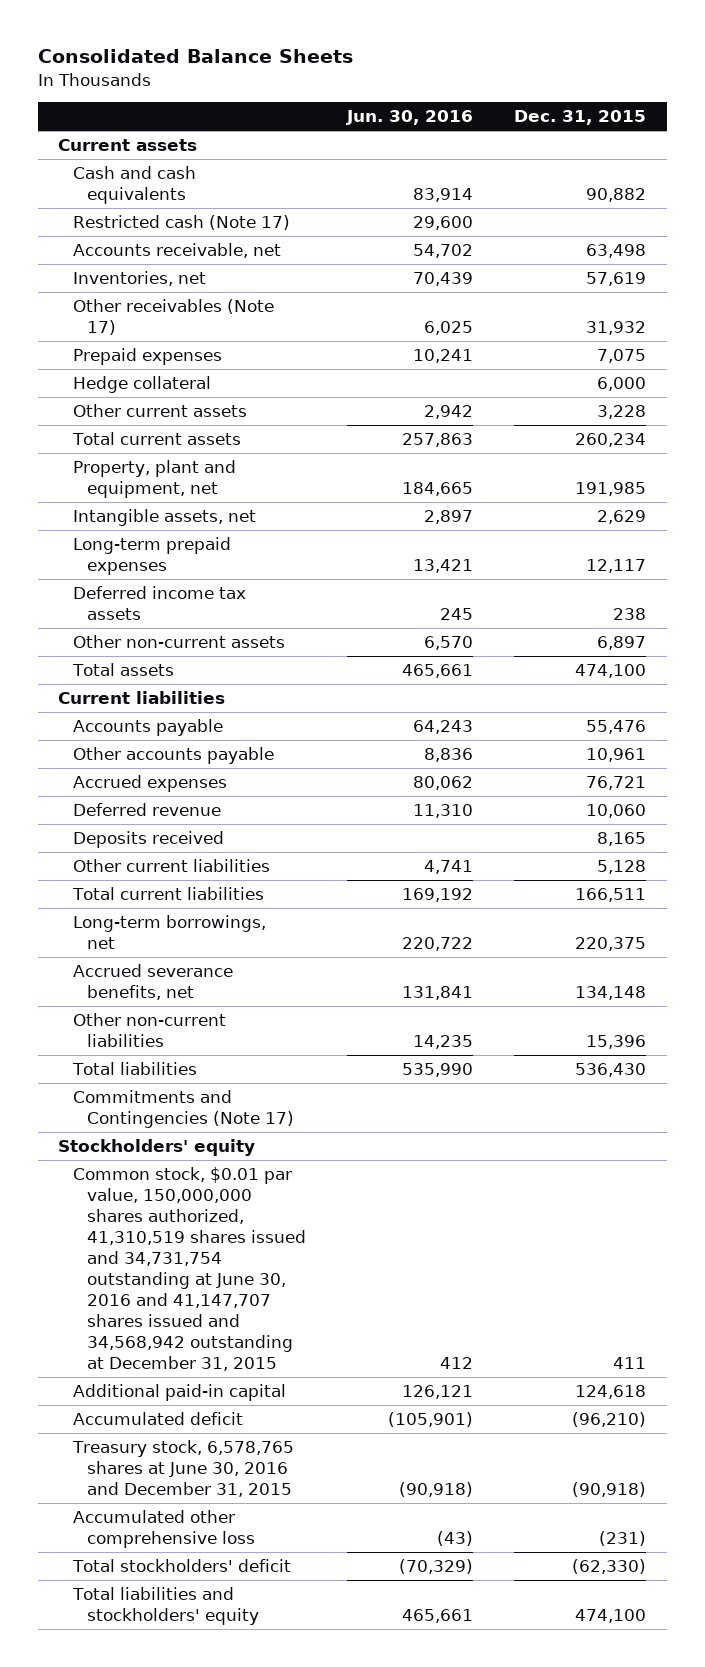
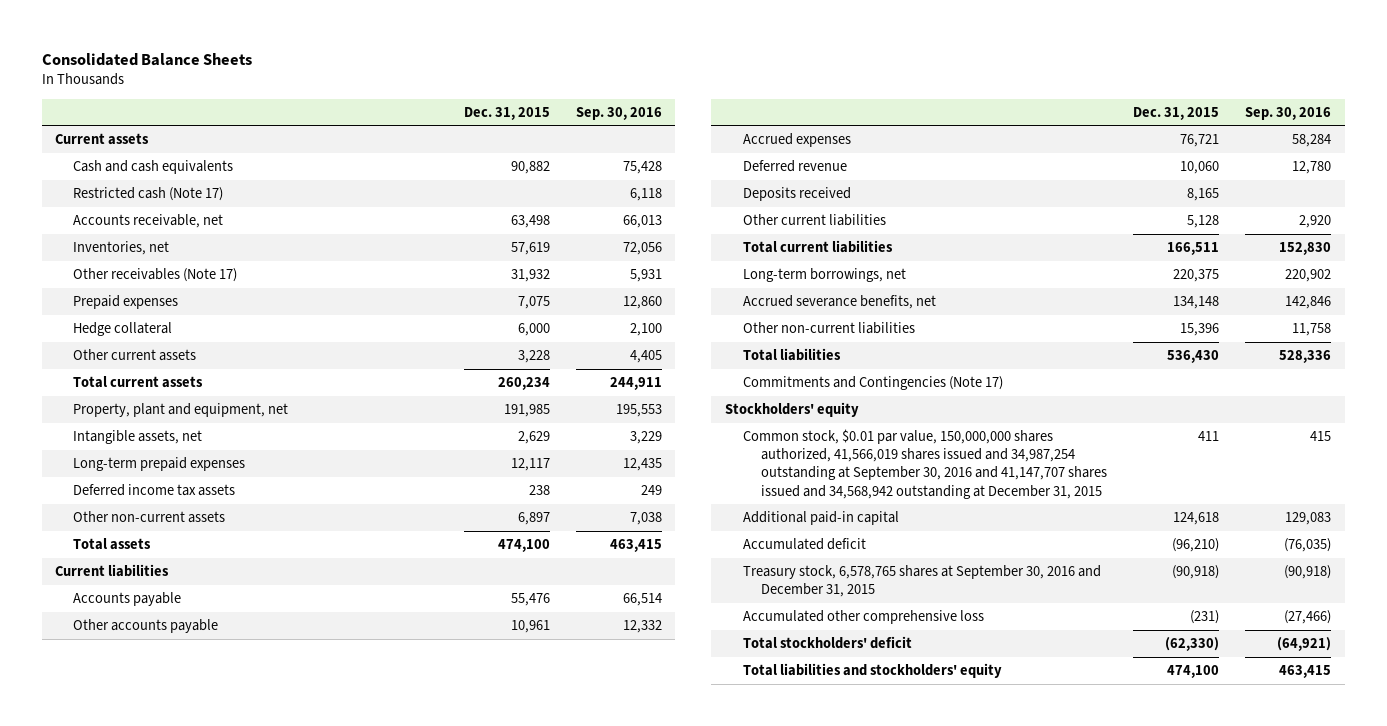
[346,110,474,126] Jun. 30, 2016 -> none
none -> [575,106,662,120] Sep. 30, 2016
[72,1166,307,1372] Common stock, $0.01 par value, 150,000,000 shares authorized, 41,310,519 shares issued and 34,731,754 outstanding at June 30, 2016 and 41,147,707 shares issued and 34,568,942 outstanding at December 31, 2015 -> [742,429,1107,499] Common stock, $0.01 par value, 150,000,000 shares authorized, 41,566,019 shares issued and 34,987,254 outstanding at September 30, 2016 and 41,147,707 shares issued and 34,568,942 outstanding at December 31, 2015
[71,1439,294,1497] Treasury stock, 6,578,765 shares at June 30, 2016 and December 31, 2015 -> [742,565,1101,598] Treasury stock, 6,578,765 shares at September 30, 2016 and December 31, 2015

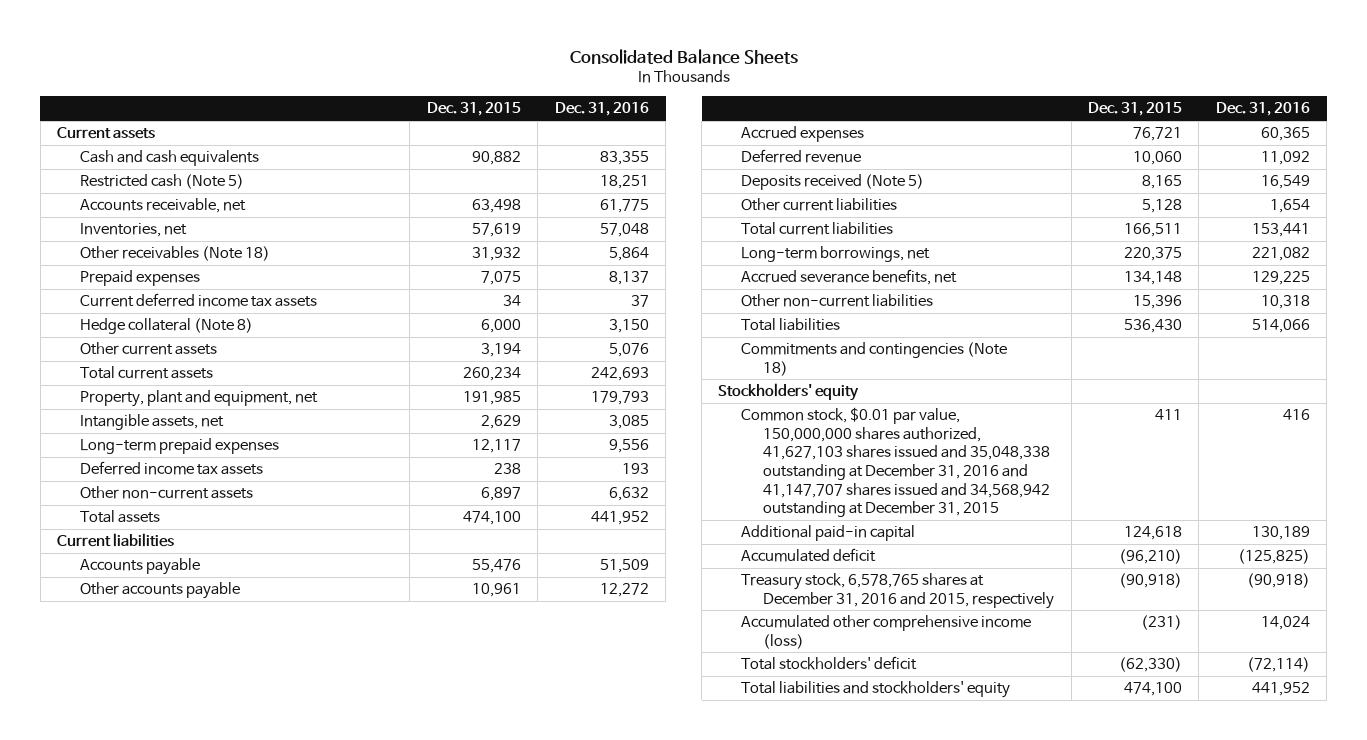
[575,106,662,120] Sep. 30, 2016 -> none
none -> [554,102,649,117] Dec. 31, 2016
[73,187,224,202] Restricted cash (Note 17) -> [79,174,244,190] Restricted cash (Note 5)
[73,268,238,283] Other receivables (Note 17) -> [79,246,270,262] Other receivables (Note 18)
none -> [79,293,317,308] Current deferred income tax assets
[73,322,173,337] Hedge collateral -> [79,318,253,335] Hedge collateral (Note 8)
[517,350,550,364] 3,228 -> [480,343,521,358] 3,194
[742,187,851,202] Deposits received -> [740,174,924,191] Deposits received (Note 5)
[742,376,1003,391] Commitments and Contingencies (Note 17) -> [740,342,1007,376] Commitments and contingencies (Note 18)
[742,429,1107,499] Common stock, $0.01 par value, 150,000,000 shares authorized, 41,566,019 shares issued and 34,987,254 outstanding at September 30, 2016 and 41,147,707 shares issued and 34,568,942 outstanding at December 31, 2015 -> [740,407,1051,518] Common stock, $0.01 par value, 150,000,000 shares authorized, 41,627,103 shares issued and 35,048,338 outstanding at December 31, 2016 and 41,147,707 shares issued and 34,568,942 outstanding at December 31, 2015
[742,565,1101,598] Treasury stock, 6,578,765 shares at September 30, 2016 and December 31, 2015 -> [740,573,1055,609] Treasury stock, 6,578,765 shares at December 31, 2016 and 2015, respectively
[742,610,984,625] Accumulated other comprehensive loss -> [740,615,1031,649] Accumulated other comprehensive income (loss)

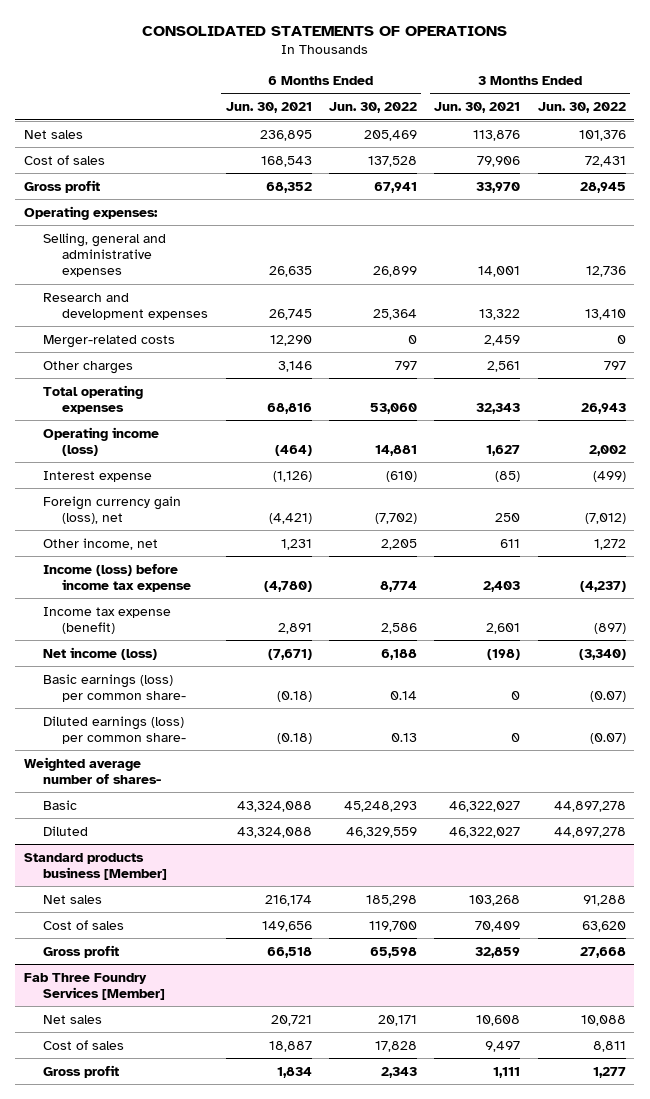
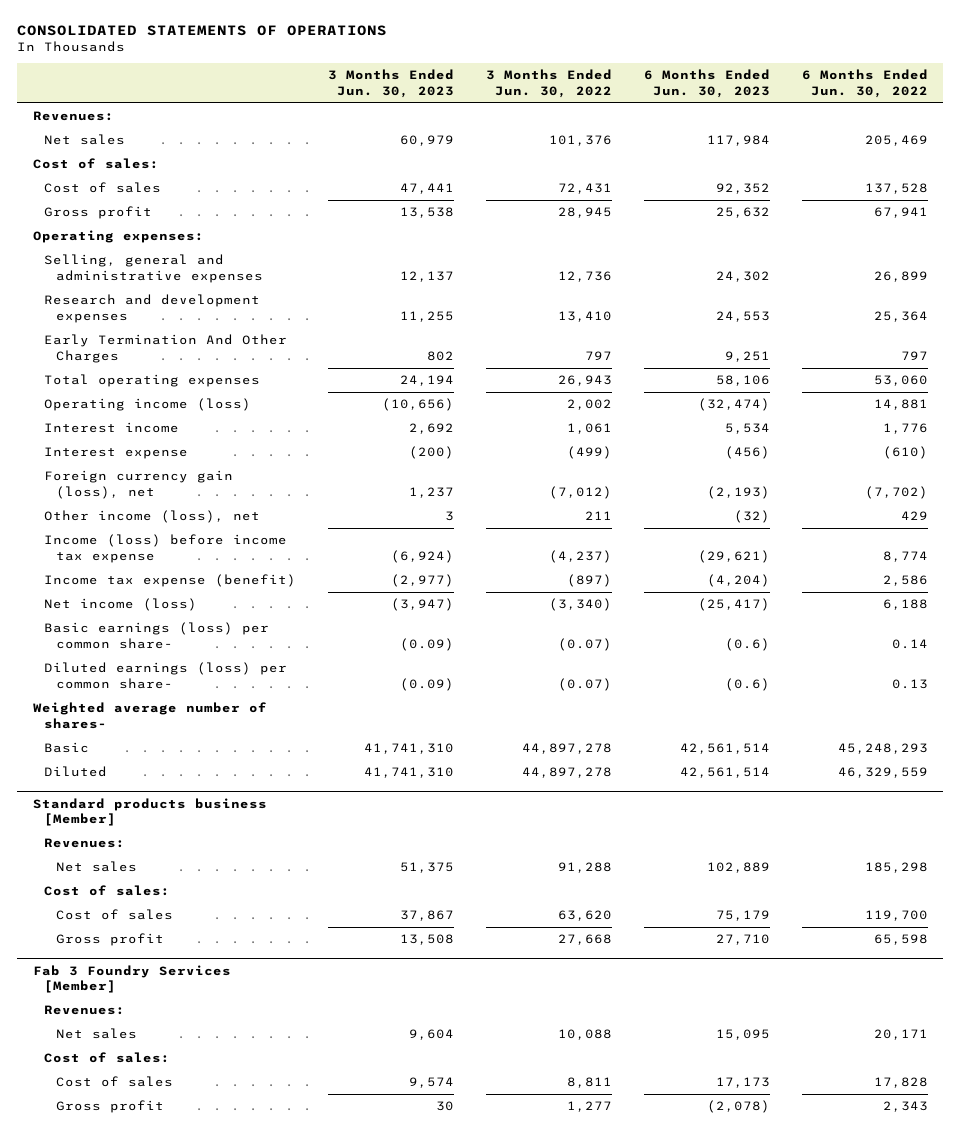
[225,102,312,114] Jun. 30, 2021 -> none
[434,102,521,114] Jun. 30, 2021 -> none
none -> [328,69,455,98] 3 Months Ended Jun. 30, 2023
none -> [643,69,770,98] 6 Months Ended Jun. 30, 2023
none -> [32,111,114,122] Revenues:
none -> [32,158,159,170] Cost of sales:
[43,334,176,348] Merger-related costs -> none
[43,360,134,374] Other charges -> [44,334,288,363] Early Termination And Other Charges
none -> [44,422,180,434] Interest income
[43,537,159,550] Other income, net -> [44,510,261,524] Other income (loss), net
[381,538,418,550] 2,205 -> [900,511,928,521] 429
[593,538,626,550] 1,272 -> [584,511,612,521] 211
none -> [44,838,126,849] Revenues:
none -> [44,885,171,897] Cost of sales:
[23,972,166,1000] Fab Three Foundry Services [Member] -> [32,964,231,994] Fab 3 Foundry Services [Member]
none -> [44,1005,126,1016] Revenues:
none -> [44,1052,171,1064] Cost of sales:

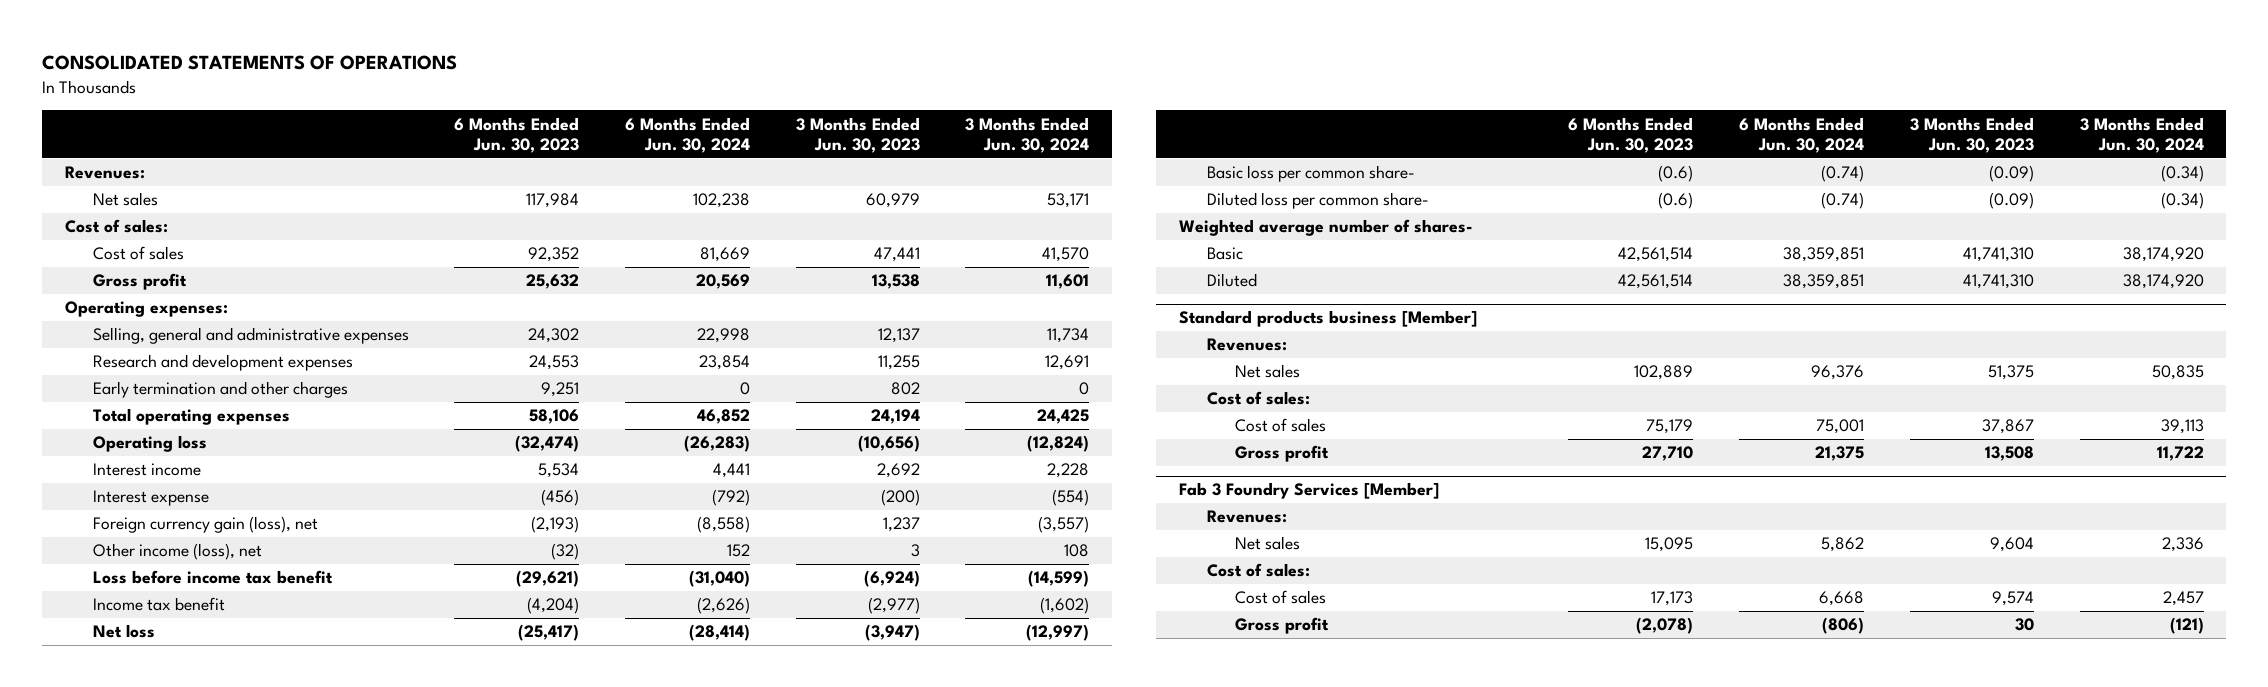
[485,69,612,98] 3 Months Ended Jun. 30, 2022 -> none
[801,69,928,98] 6 Months Ended Jun. 30, 2022 -> none
none -> [624,116,750,153] 6 Months Ended Jun. 30, 2024
none -> [965,116,1090,153] 3 Months Ended Jun. 30, 2024
[44,334,288,363] Early Termination And Other Charges -> [92,381,348,399] Early termination and other charges
[44,398,252,412] Operating income (loss) -> [92,435,207,453] Operating loss
[44,534,288,563] Income (loss) before income tax expense -> [92,570,333,585] Loss before income tax benefit
[44,574,297,588] Income tax expense (benefit) -> [92,597,225,612] Income tax benefit
[44,598,198,612] Net income (loss) -> [92,624,155,639] Net loss
[44,622,270,649] Basic earnings (loss) per common share- -> [1206,165,1415,183] Basic loss per common share-
[44,662,288,689] Diluted earnings (loss) per common share- -> [1206,192,1429,210] Diluted loss per common share-

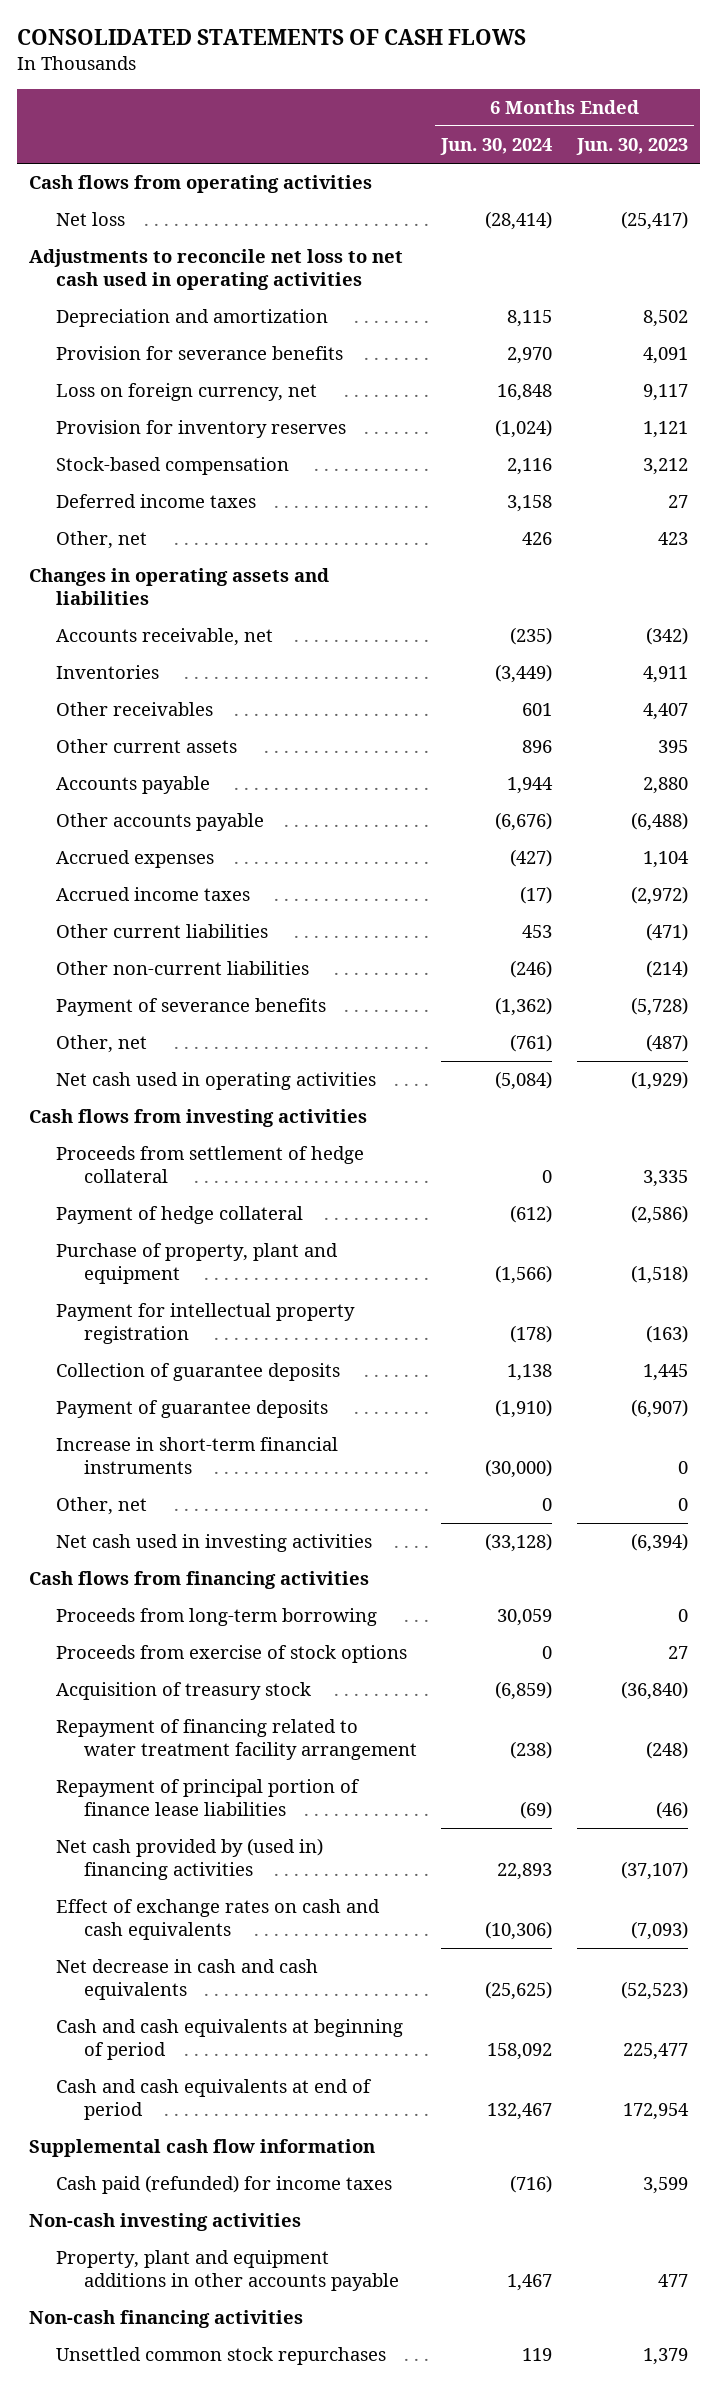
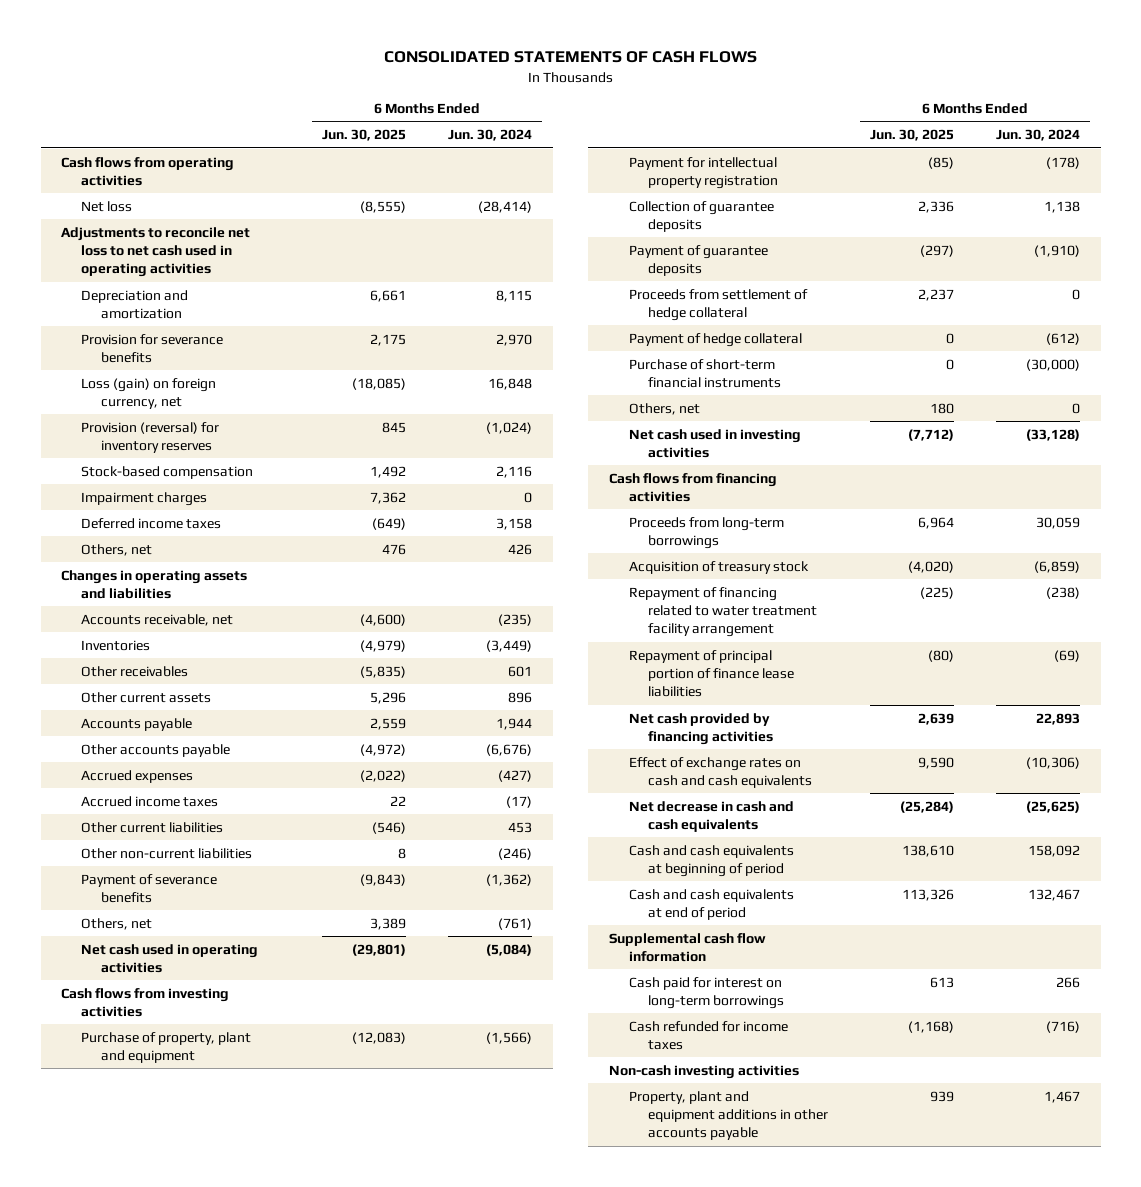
[576,138,689,156] Jun. 30, 2023 -> none
none -> [322,129,407,142] Jun. 30, 2025
[56,383,318,402] Loss on foreign currency, net -> [81,377,217,409] Loss (gain) on foreign currency, net
[56,420,347,439] Provision for inventory reserves -> [81,421,220,453] Provision (reversal) for inventory reserves
none -> [81,491,208,506] Impairment charges
[56,531,148,550] Other, net -> [81,543,153,556] Others, net
[56,1035,148,1054] Other, net -> [81,917,153,930] Others, net
[56,1146,365,1183] Proceeds from settlement of hedge collateral -> [628,288,808,321] Proceeds from settlement of hedge collateral
[56,1206,304,1225] Payment of hedge collateral -> [628,332,802,347] Payment of hedge collateral
[56,1437,339,1474] Increase in short-term financial instruments -> [628,358,782,388] Purchase of short-term financial instruments
[56,1497,148,1516] Other, net -> [628,402,700,415] Others, net
[56,1645,408,1664] Proceeds from exercise of stock options -> none
[56,1608,378,1627] Proceeds from long-term borrowing -> [628,516,784,549] Proceeds from long-term borrowings
[56,1838,324,1880] Net cash provided by (used in) financing activities -> [628,712,774,745] Net cash provided by financing activities
none -> [628,976,785,1009] Cash paid for interest on long-term borrowings
[56,2175,393,2195] Cash paid (refunded) for income taxes -> [628,1020,788,1050] Cash refunded for income taxes
[29,2310,304,2329] Non-cash financing activities -> none
[56,2347,387,2366] Unsettled common stock repurchases -> none

